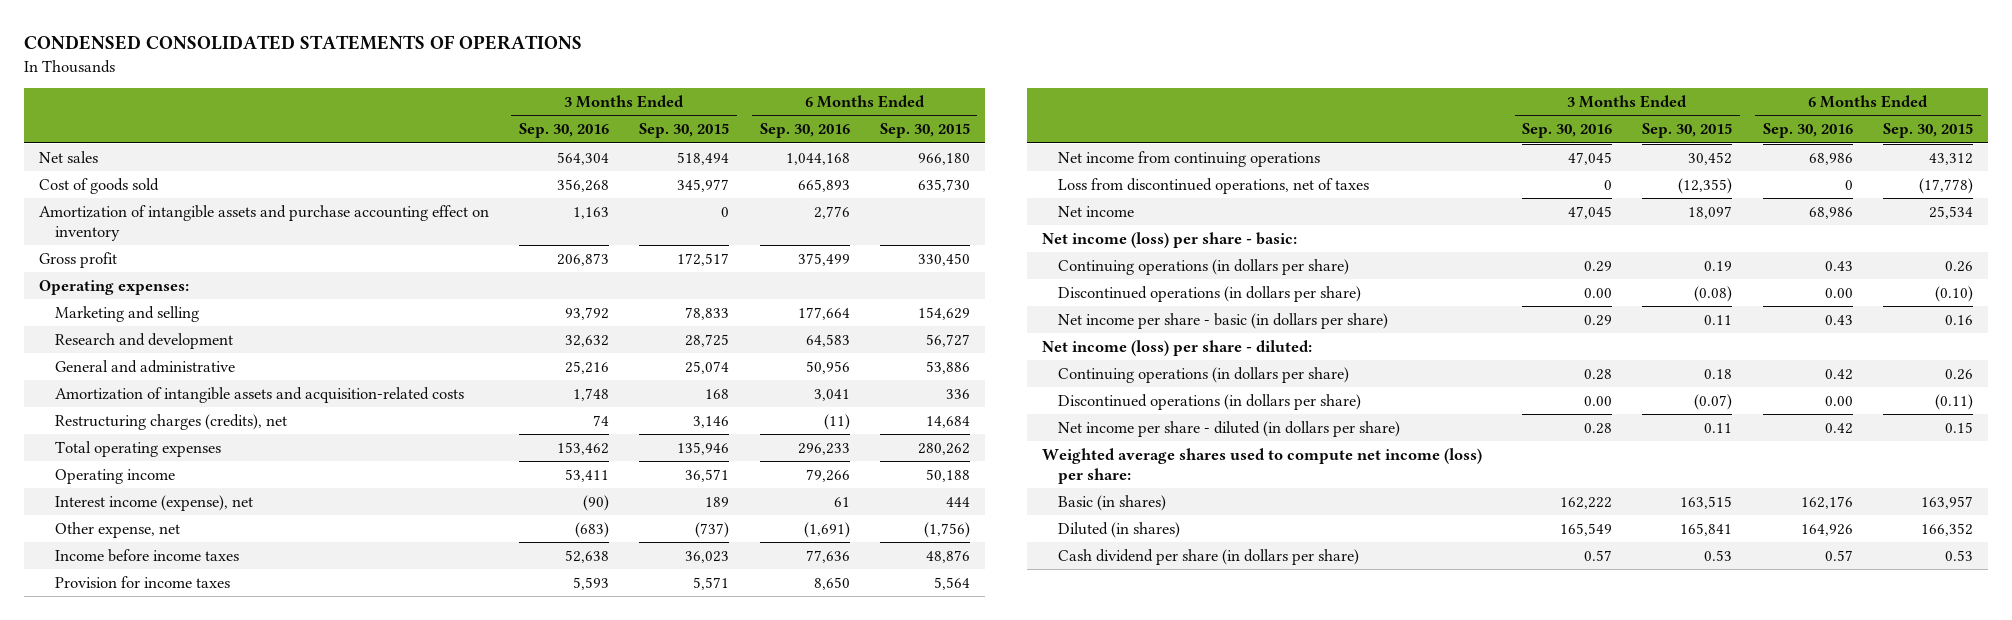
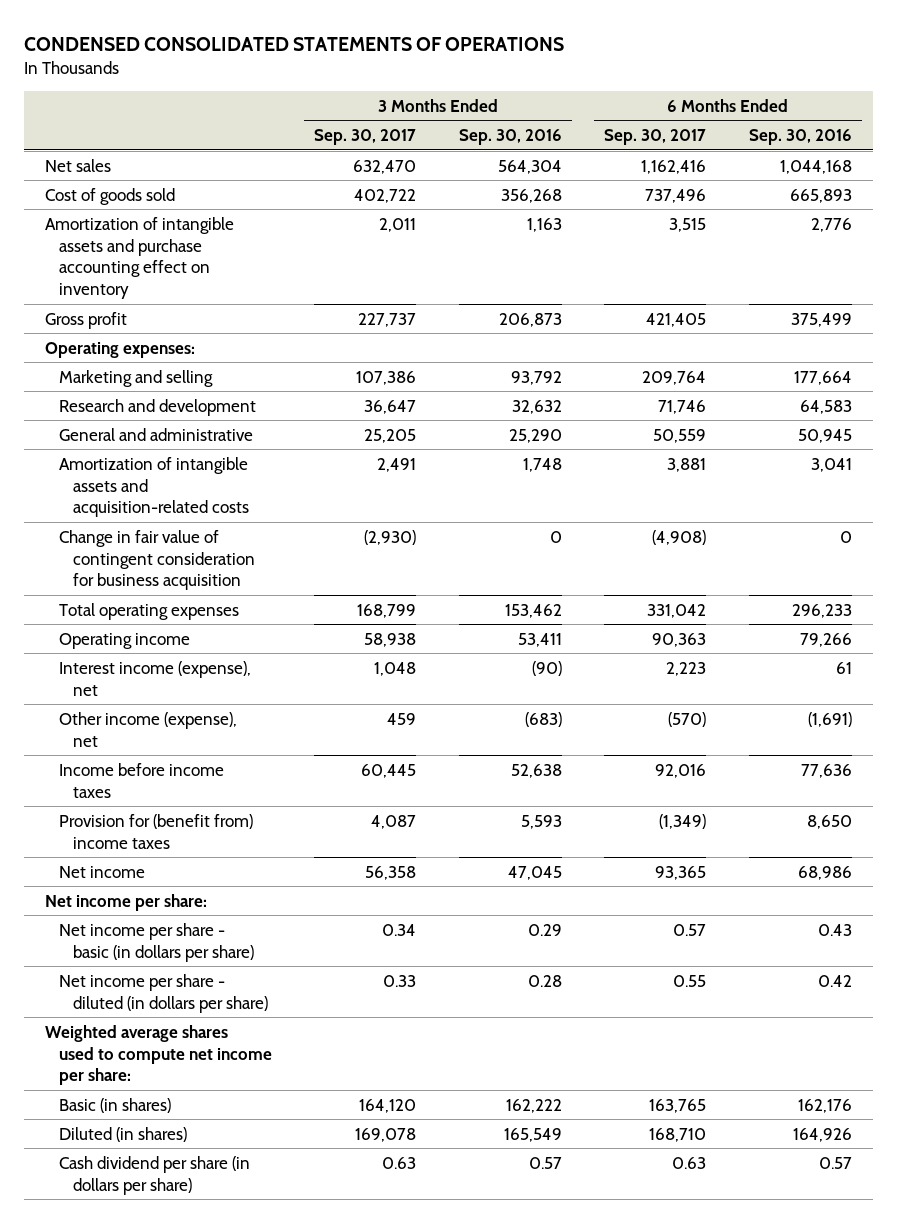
[639,123,730,139] Sep. 30, 2015 -> none
[879,123,970,139] Sep. 30, 2015 -> none
none -> [314,129,417,146] Sep. 30, 2017
none -> [604,129,707,146] Sep. 30, 2017
[564,360,609,374] 25,216 -> [508,428,562,443] 25,290
[805,360,850,374] 50,956 -> [797,428,852,443] 50,945
[55,413,288,430] Restructuring charges (credits), net -> none
none -> [58,529,255,591] Change in fair value of contingent consideration for business acquisition
[55,521,181,538] Other expense, net -> [58,711,237,747] Other income (expense), net
[1058,150,1321,167] Net income from continuing operations -> none
[1058,177,1370,194] Loss from discontinued operations, net of taxes -> none
[55,575,231,588] Provision for income taxes -> [58,813,253,849] Provision for (benefit from) income taxes
[1058,258,1350,275] Continuing operations (in dollars per share) -> none
[1058,285,1362,302] Discontinued operations (in dollars per share) -> none
[1041,231,1297,248] Net income (loss) per share - basic: -> [45,893,208,911] Net income per share:
[1041,339,1312,356] Net income (loss) per share - diluted: -> none
[1058,366,1350,383] Continuing operations (in dollars per share) -> none
[1058,393,1362,410] Discontinued operations (in dollars per share) -> none
[1041,447,1482,485] Weighted average shares used to compute net income (loss) per share: -> [45,1024,272,1086] Weighted average shares used to compute net income per share:

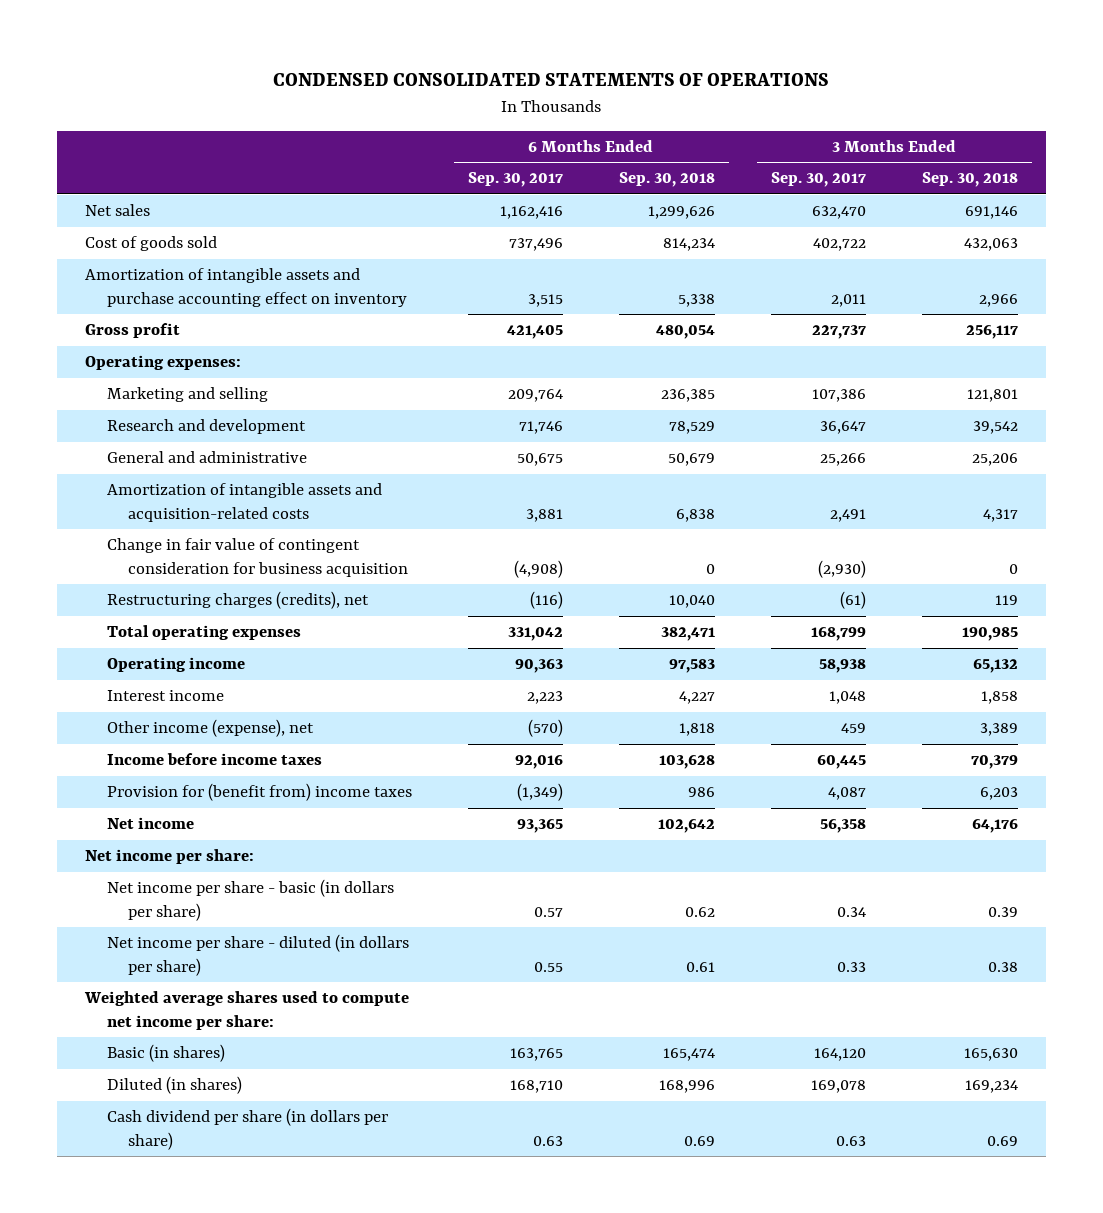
[458,129,562,146] Sep. 30, 2016 -> none
[748,129,852,146] Sep. 30, 2016 -> none
none -> [618,172,715,188] Sep. 30, 2018
none -> [921,172,1018,188] Sep. 30, 2018
[364,428,417,443] 25,205 -> [819,453,866,467] 25,266
[653,428,707,443] 50,559 -> [516,453,563,467] 50,675
none -> [106,591,369,610] Restructuring charges (credits), net
[58,660,251,696] Interest income (expense), net -> [106,690,224,702] Interest income

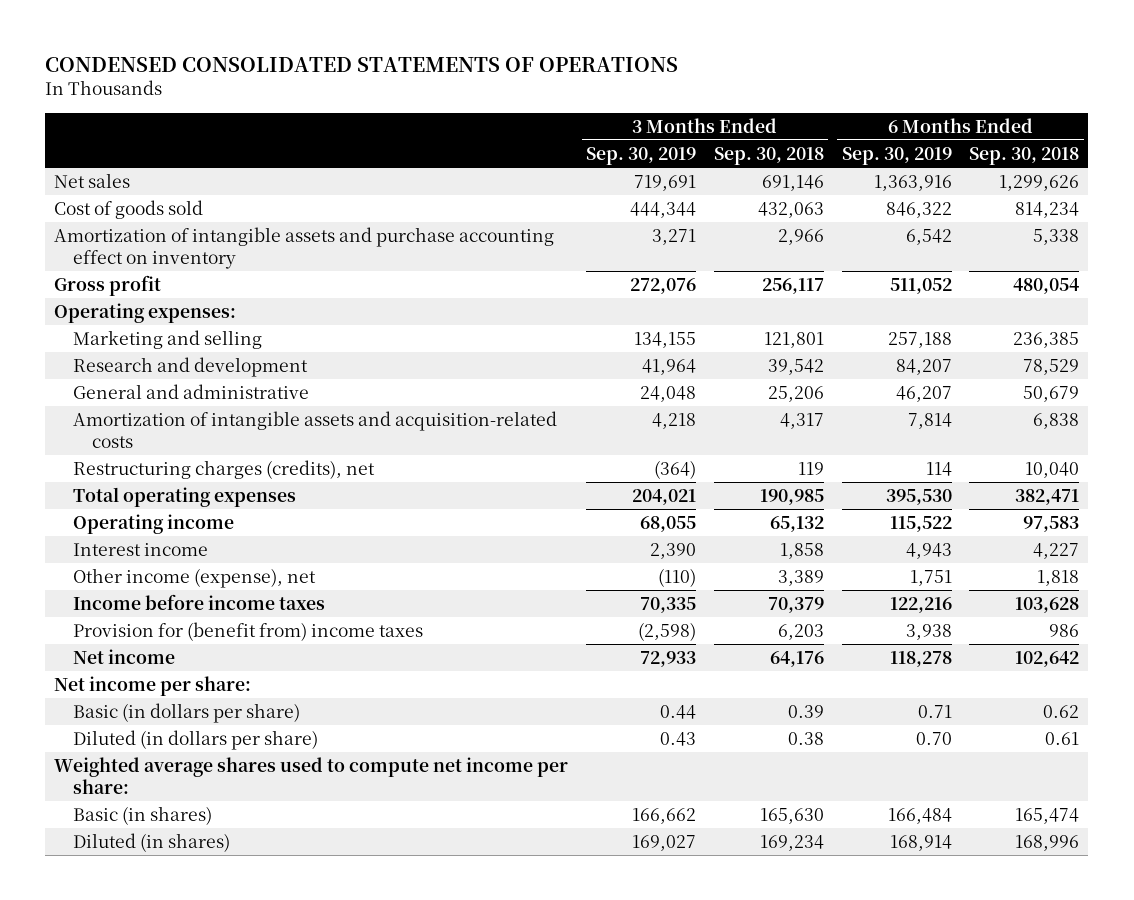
[467,172,563,188] Sep. 30, 2017 -> none
[770,172,866,188] Sep. 30, 2017 -> none
none -> [585,146,696,165] Sep. 30, 2019
none -> [841,146,952,165] Sep. 30, 2019
[106,538,409,577] Change in fair value of contingent consideration for business acquisition -> none
[106,879,394,921] Net income per share - basic (in dollars per share) -> [73,702,301,723] Basic (in dollars per share)
[106,934,409,976] Net income per share - diluted (in dollars per share) -> [73,729,319,750] Diluted (in dollars per share)
[106,1108,388,1150] Cash dividend per share (in dollars per share) -> none

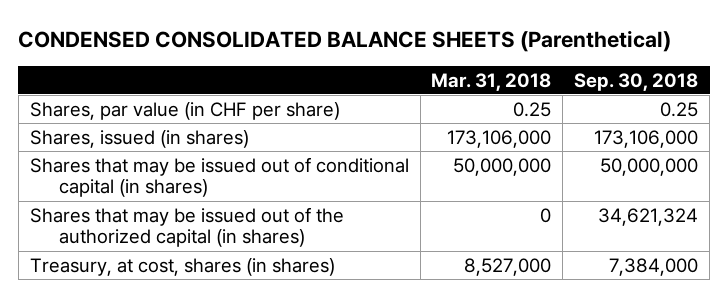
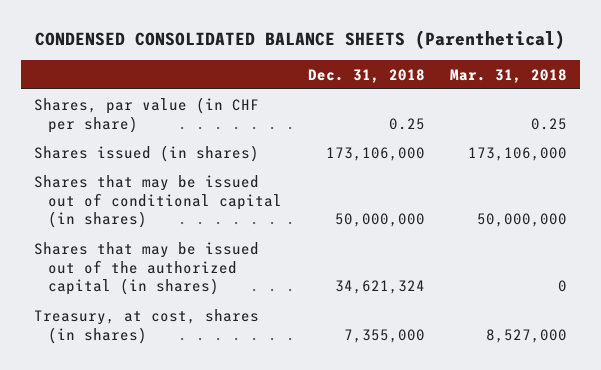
[574,72,699,91] Sep. 30, 2018 -> none
none -> [307,68,425,83] Dec. 31, 2018
[29,129,249,148] Shares, issued (in shares) -> [33,144,259,162] Shares issued (in shares)

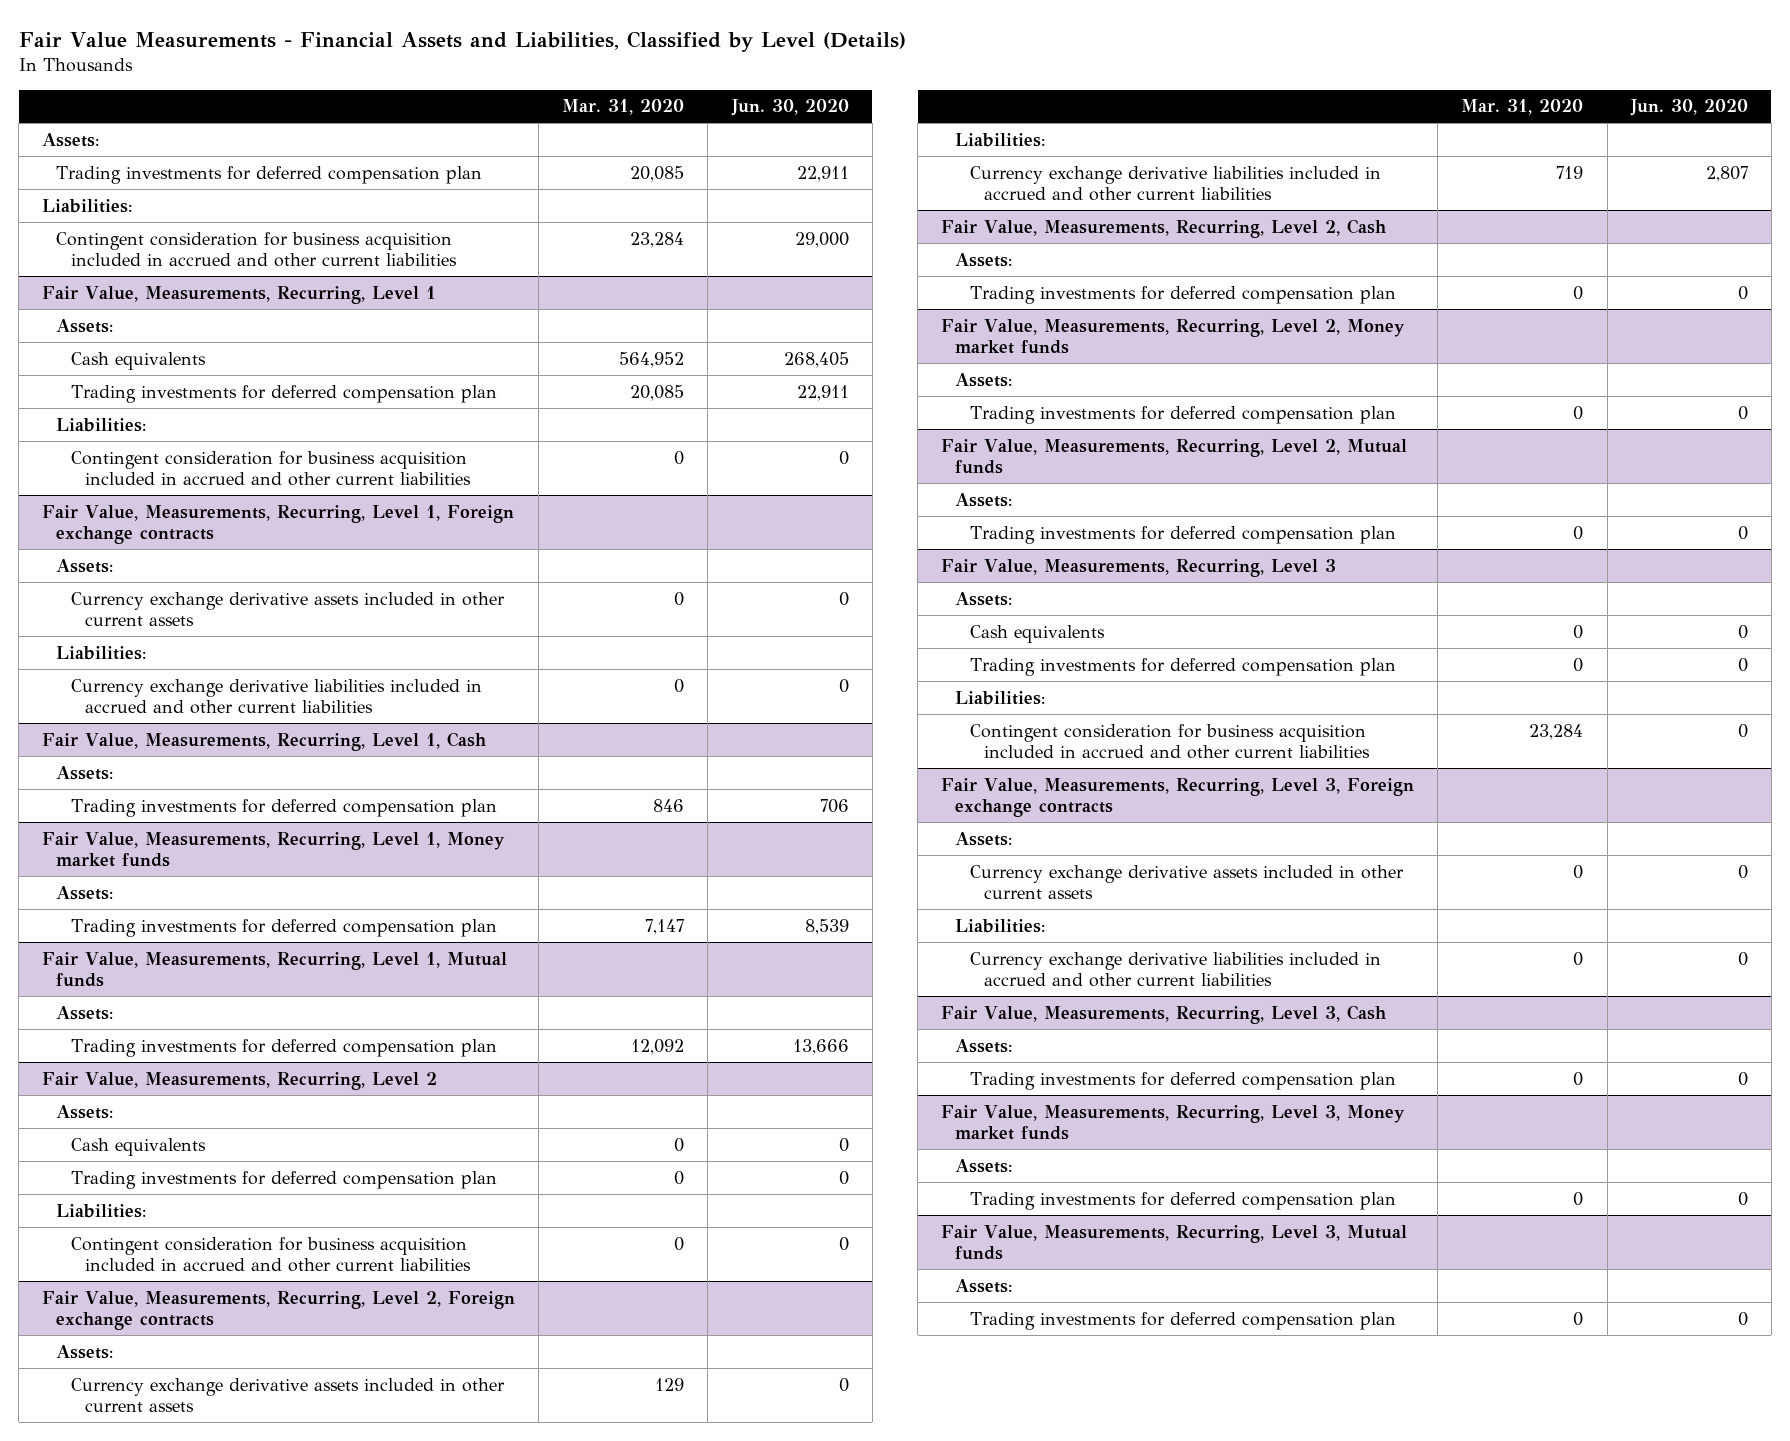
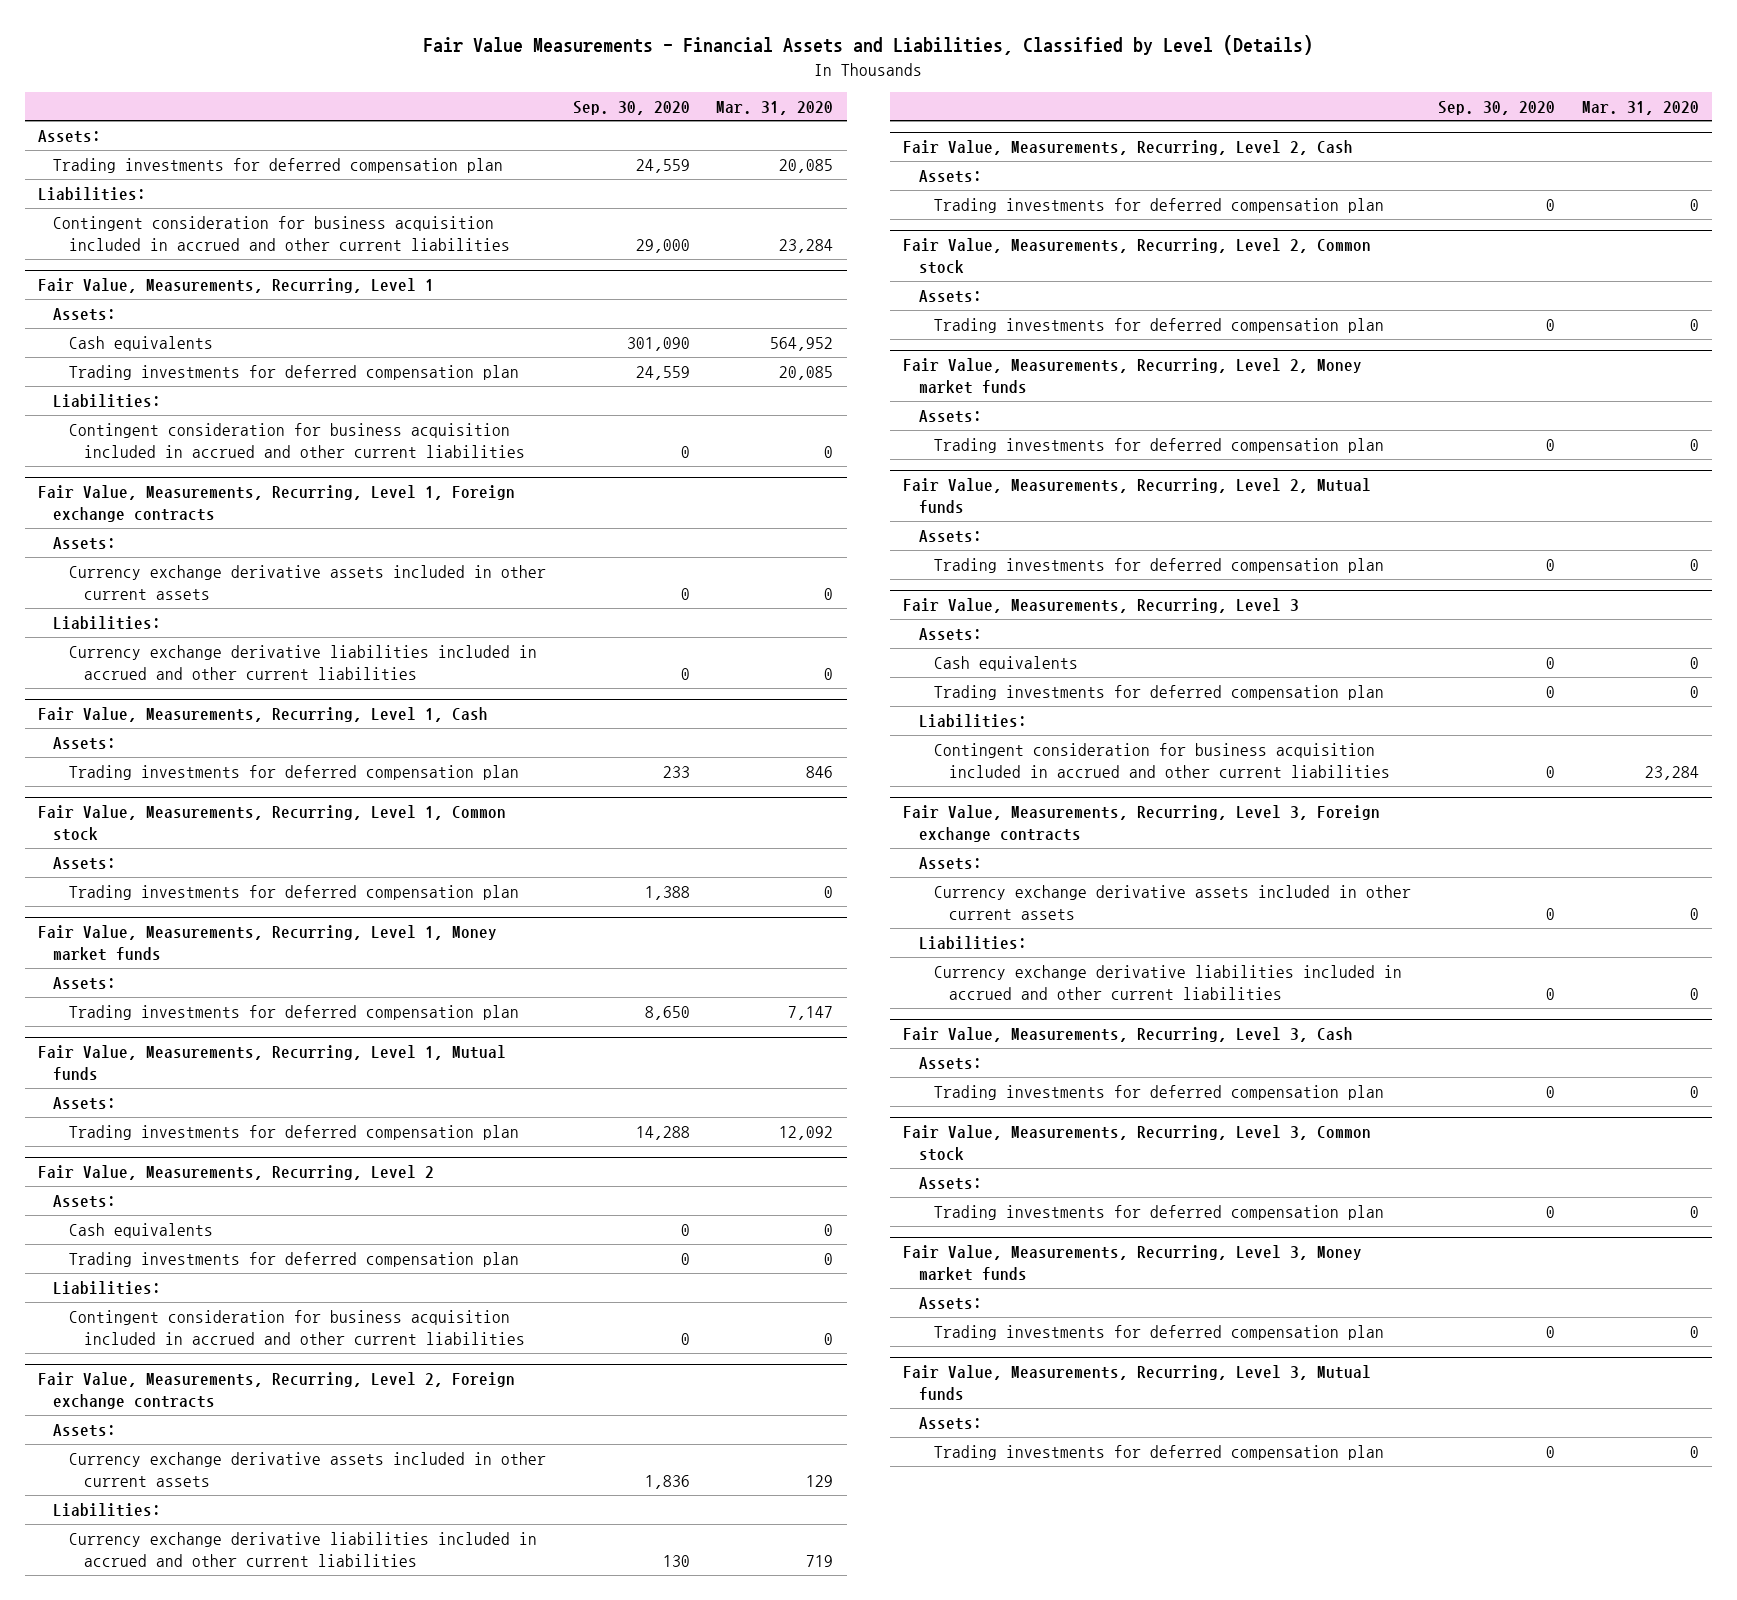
[730,99,849,117] Jun. 30, 2020 -> none
none -> [572,100,690,115] Sep. 30, 2020
none -> [38,804,507,841] Fair Value, Measurements, Recurring, Level 1, Common stock
none -> [53,856,117,870] Assets:
none -> [68,884,519,900] Trading investments for deferred compensation plan
none -> [903,237,1372,274] Fair Value, Measurements, Recurring, Level 2, Common stock
none -> [918,289,982,303] Assets:
none -> [933,317,1384,333] Trading investments for deferred compensation plan
none -> [903,1124,1372,1161] Fair Value, Measurements, Recurring, Level 3, Common stock
none -> [918,1176,982,1190] Assets:
none -> [933,1204,1384,1220] Trading investments for deferred compensation plan

